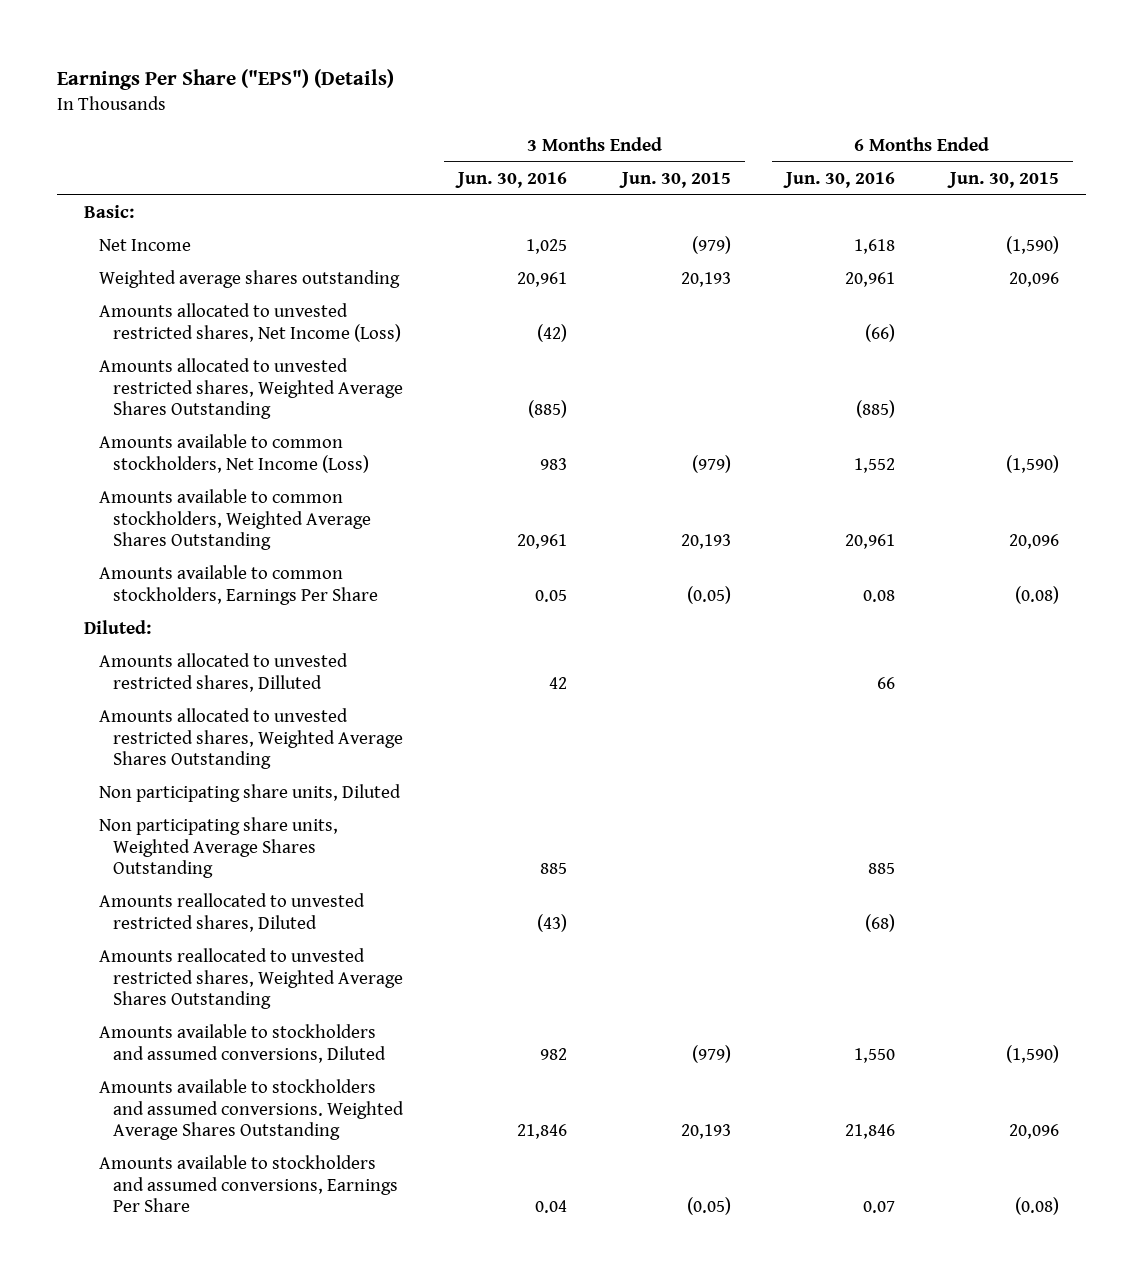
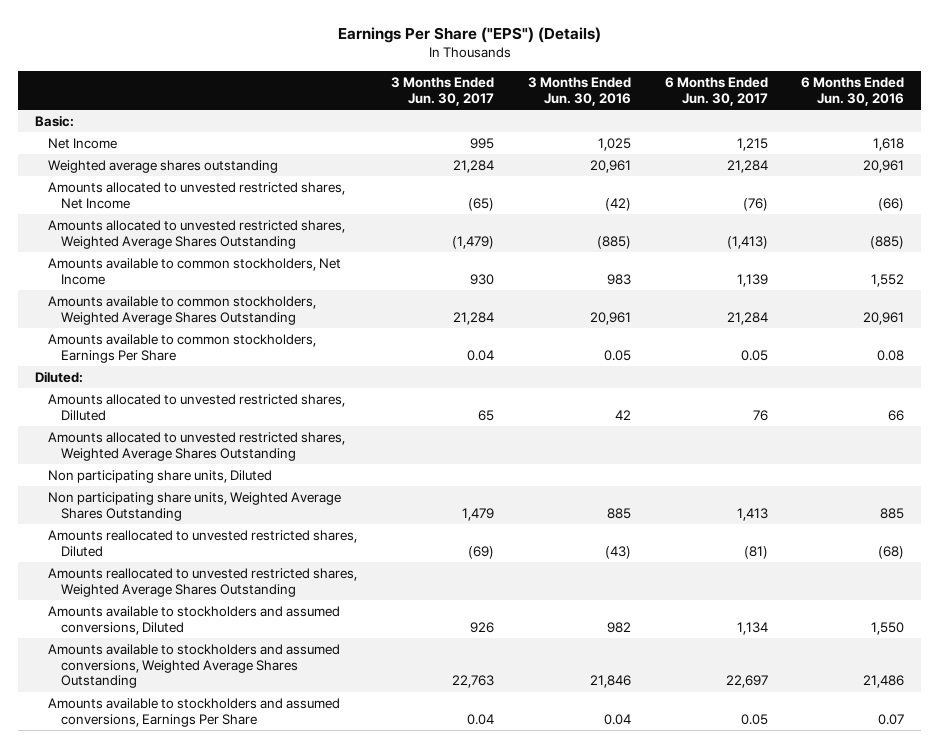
[619,171,732,188] Jun. 30, 2015 -> none
[946,171,1059,188] Jun. 30, 2015 -> none
none -> [391,76,495,106] 3 Months Ended Jun. 30, 2017
none -> [664,76,768,106] 6 Months Ended Jun. 30, 2017
[98,303,402,342] Amounts allocated to unvested restricted shares, Net Income (Loss) -> [48,182,346,209] Amounts allocated to unvested restricted shares, Net Income
[98,434,370,473] Amounts available to common stockholders, Net Income (Loss) -> [48,258,342,285] Amounts available to common stockholders, Net Income
[98,1079,405,1141] Amounts available to stockholders and assumed conversions. Weighted Average Shares Outstanding -> [48,644,341,689] Amounts available to stockholders and assumed conversions, Weighted Average Shares Outstanding
[844,1124,895,1140] 21,846 -> [863,675,905,689] 21,486

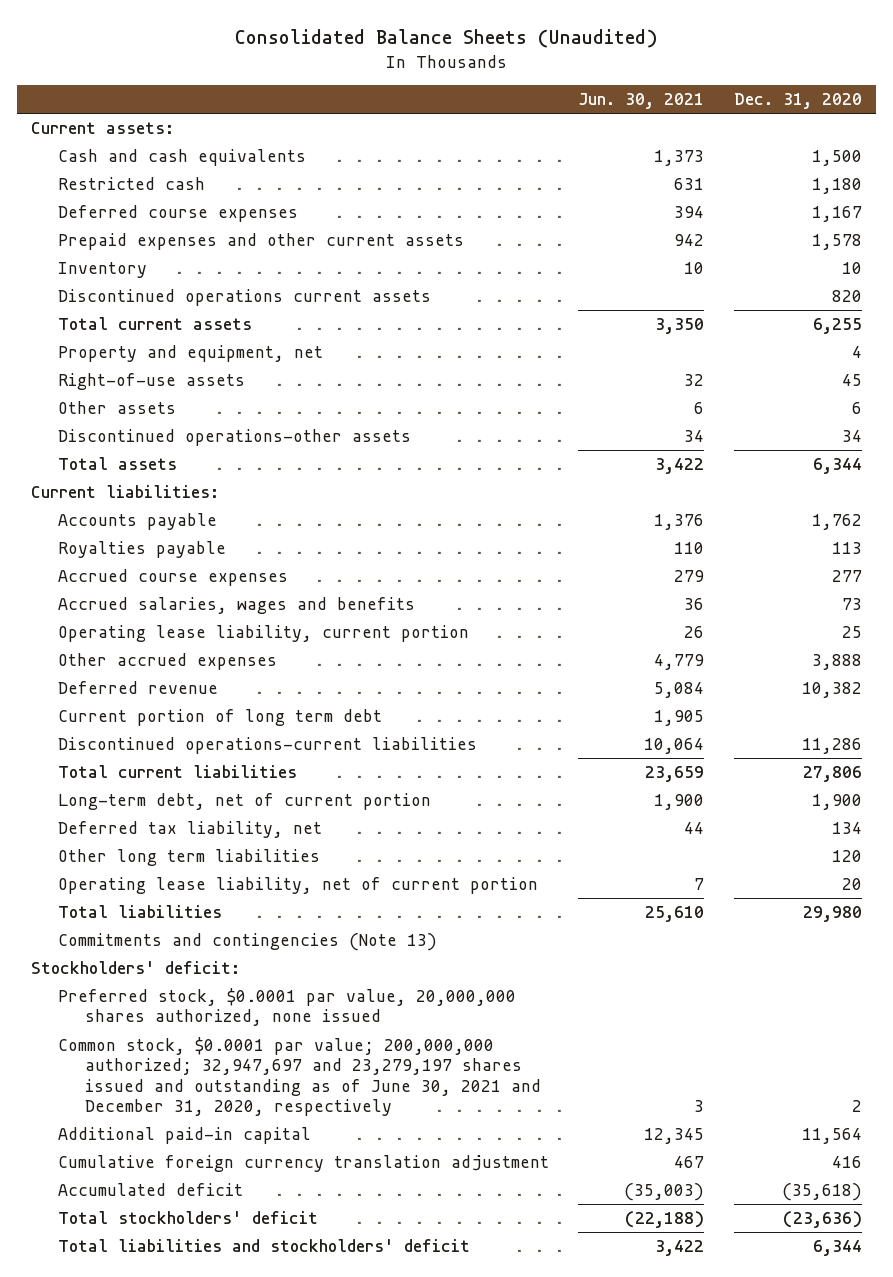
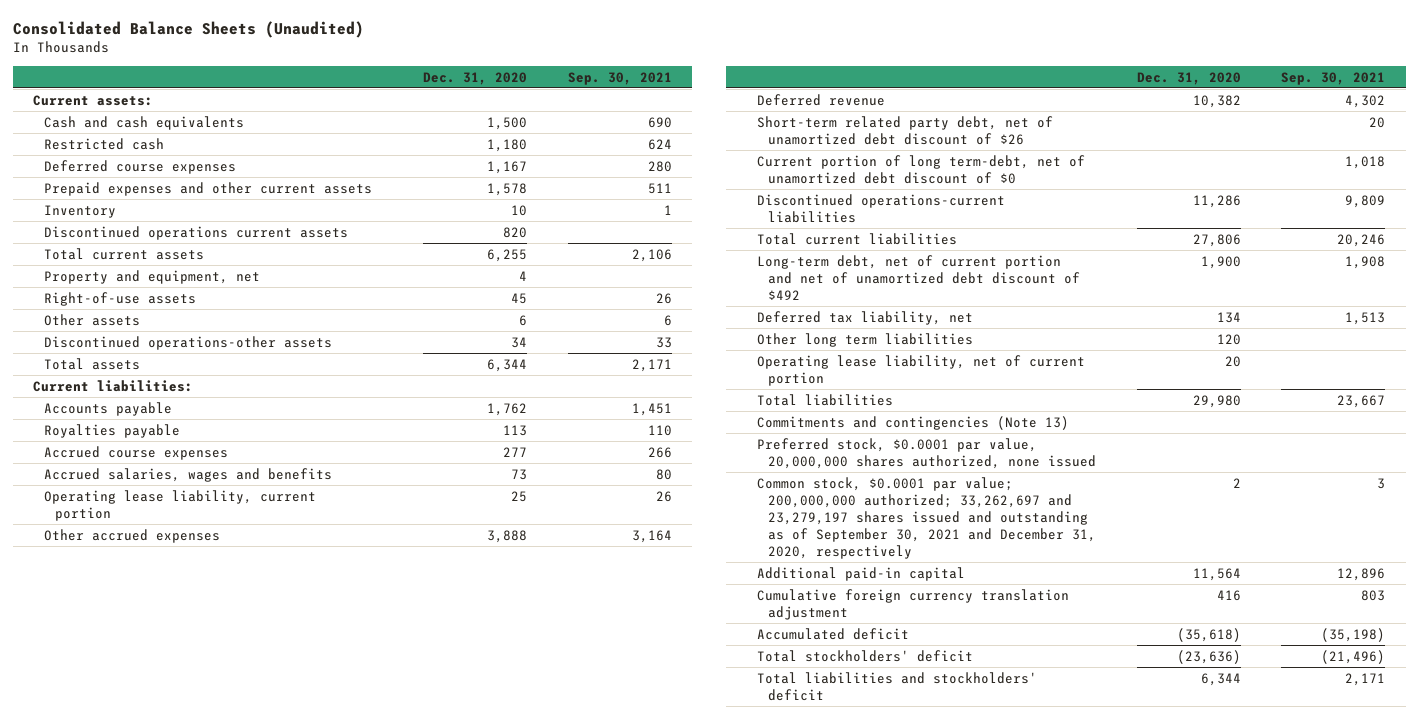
[578,93,705,110] Jun. 30, 2021 -> none
none -> [568,71,673,85] Sep. 30, 2021
none -> [757,115,1054,145] Short-term related party debt, net of unamortized debt discount of $26
[58,709,383,727] Current portion of long term debt -> [757,154,1086,184] Current portion of long term-debt, net of unamortized debt discount of $0
[58,793,432,811] Long-term debt, net of current portion -> [757,254,1081,300] Long-term debt, net of current portion and net of unamortized debt discount of $492
[31,961,241,975] Stockholders' deficit: -> none
[58,1037,541,1117] Common stock, $0.0001 par value; 200,000,000 authorized; 32,947,697 and 23,279,197 shares issued and outstanding as of June 30, 2021 and December 31, 2020, respectively -> [757,476,1097,559] Common stock, $0.0001 par value; 200,000,000 authorized; 33,262,697 and 23,279,197 shares issued and outstanding as of September 30, 2021 and December 31, 2020, respectively

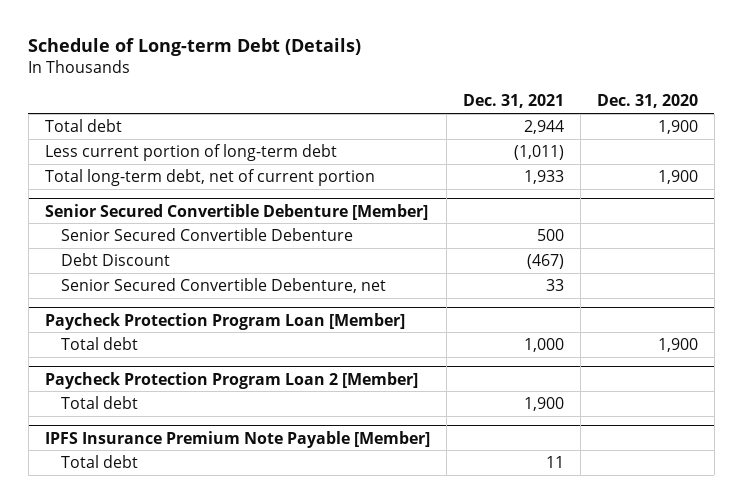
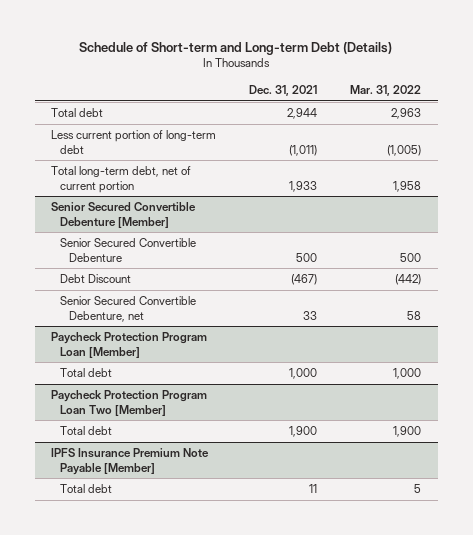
[28,38,362,57] Schedule of Long-term Debt (Details) -> [79,42,393,56] Schedule of Short-term and Long-term Debt (Details)
[596,94,698,109] Dec. 31, 2020 -> none
none -> [350,84,422,96] Mar. 31, 2022
[44,371,418,389] Paycheck Protection Program Loan 2 [Member] -> [51,390,208,416] Paycheck Protection Program Loan Two [Member]

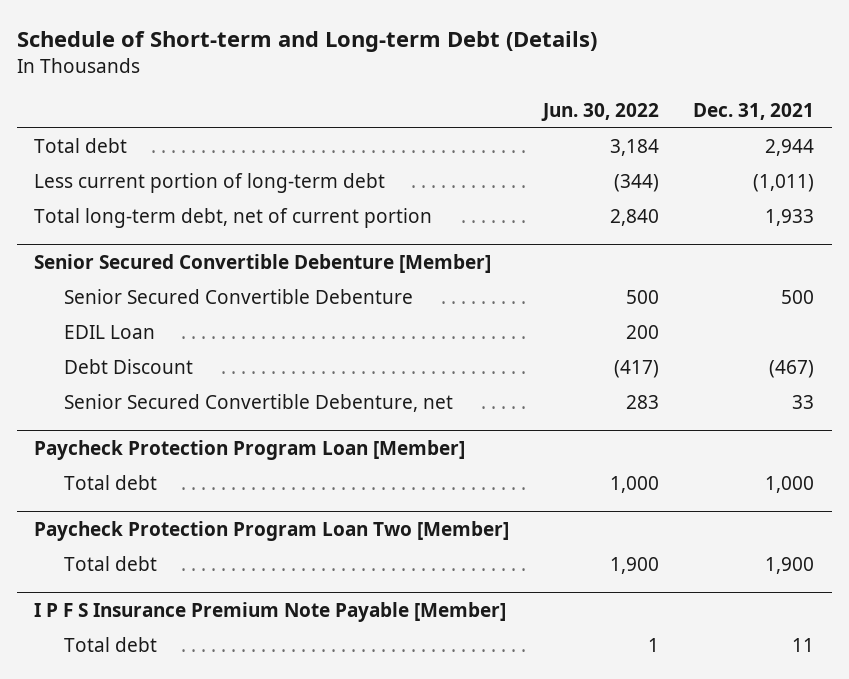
[350,84,422,96] Mar. 31, 2022 -> none
none -> [541,102,660,121] Jun. 30, 2022
none -> [64,324,156,339] EDIL Loan
[51,448,210,475] IPFS Insurance Premium Note Payable [Member] -> [34,601,507,622] I P F S Insurance Premium Note Payable [Member]

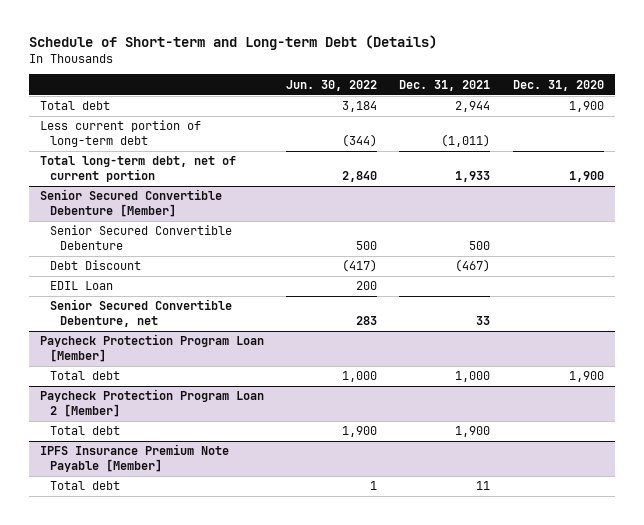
none -> [512,79,604,91] Dec. 31, 2020
[64,324,156,339] EDIL Loan -> [49,281,113,291] EDIL Loan
[34,520,510,541] Paycheck Protection Program Loan Two [Member] -> [40,389,265,417] Paycheck Protection Program Loan 2 [Member]
[34,601,507,622] I P F S Insurance Premium Note Payable [Member] -> [40,444,230,472] IPFS Insurance Premium Note Payable [Member]

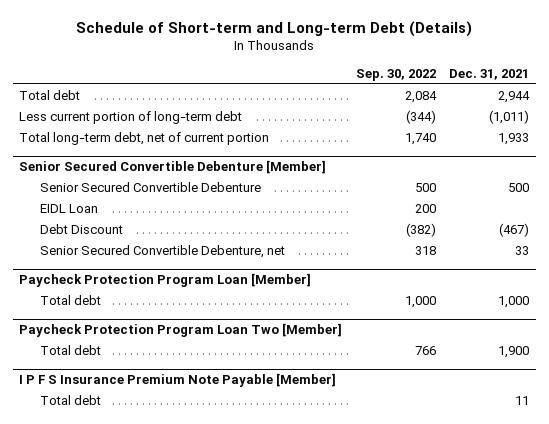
[286,79,378,91] Jun. 30, 2022 -> none
[512,79,604,91] Dec. 31, 2020 -> none
none -> [355,69,436,82] Sep. 30, 2022
none -> [39,203,98,213] EIDL Loan
[49,281,113,291] EDIL Loan -> none
[40,389,265,417] Paycheck Protection Program Loan 2 [Member] -> [19,323,343,338] Paycheck Protection Program Loan Two [Member]
[40,444,230,472] IPFS Insurance Premium Note Payable [Member] -> [19,373,337,388] I P F S Insurance Premium Note Payable [Member]

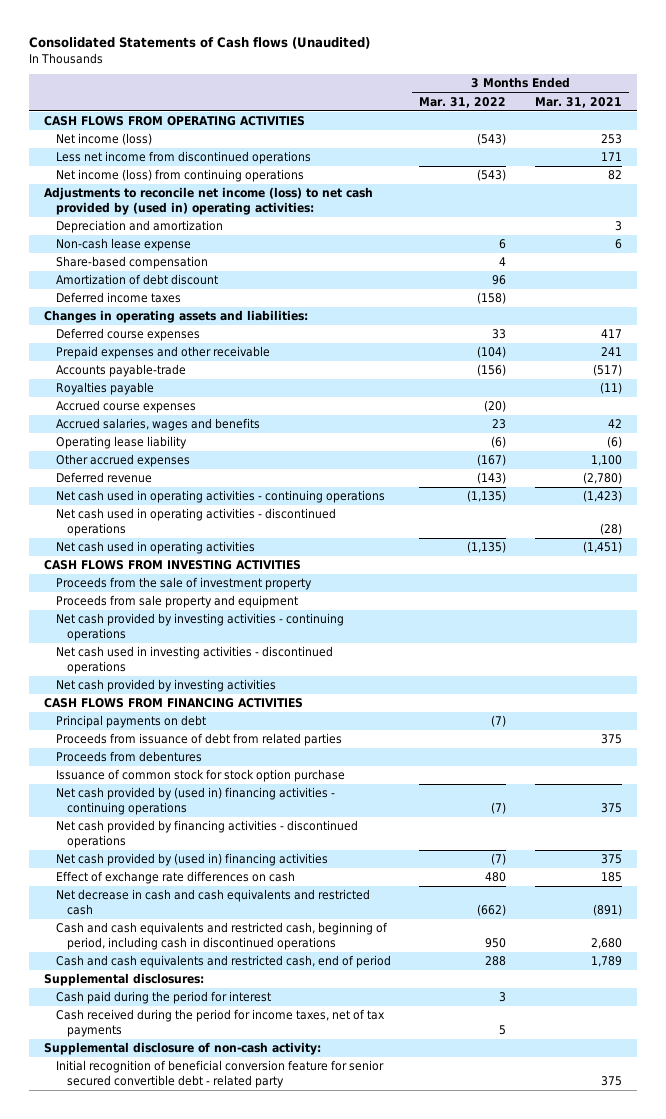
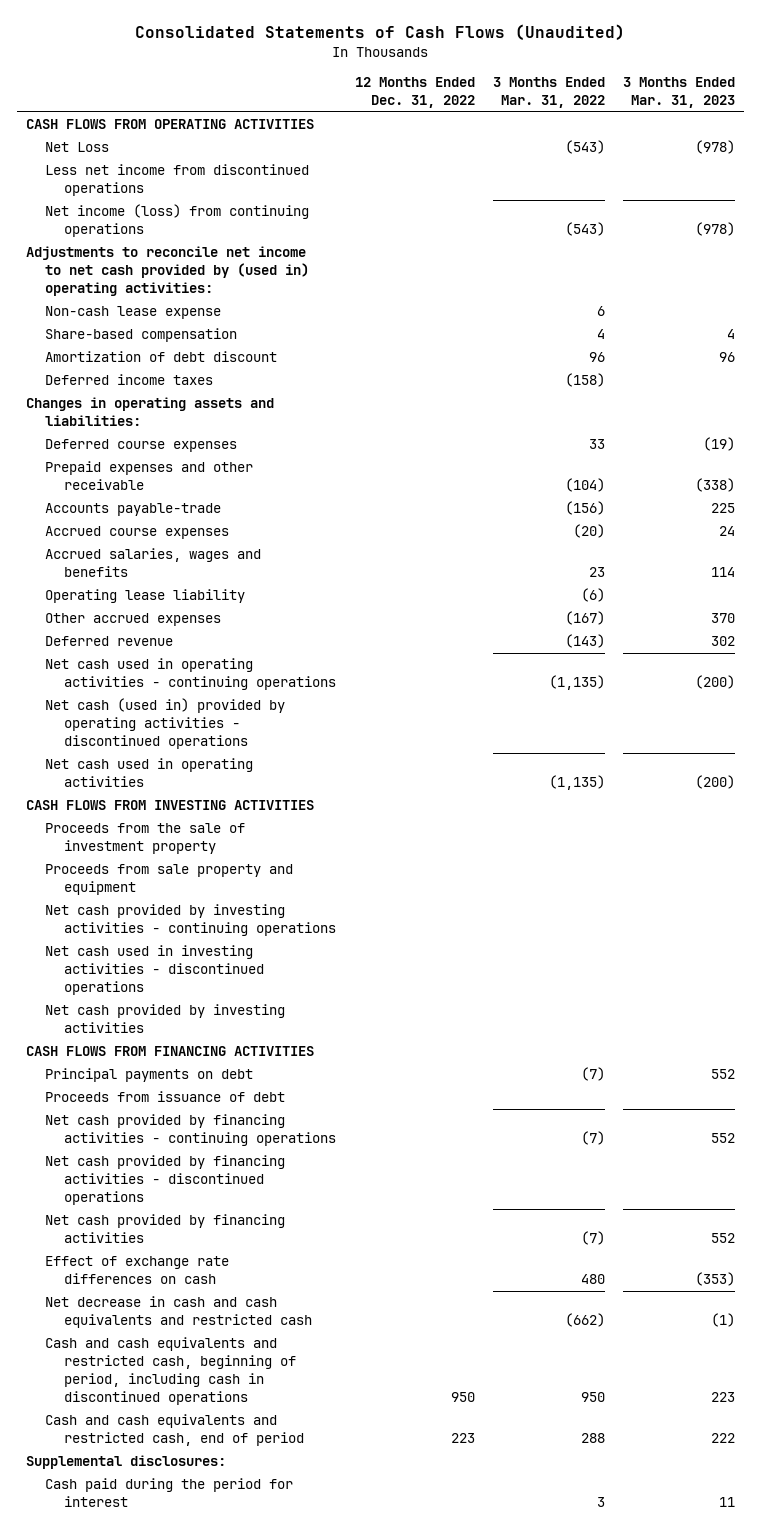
[29,37,371,50] Consolidated Statements of Cash flows (Unaudited) -> [135,24,626,41] Consolidated Statements of Cash Flows (Unaudited)
[535,96,623,108] Mar. 31, 2021 -> none
none -> [354,77,475,109] 12 Months Ended Dec. 31, 2022
none -> [622,77,735,109] 3 Months Ended Mar. 31, 2023
[55,133,152,146] Net income (loss) -> [45,142,110,153] Net Loss
[55,220,223,234] Depreciation and amortization -> none
[43,187,373,216] Adjustments to reconcile net income (loss) to net cash provided by (used in) operating activities: -> [25,246,310,297] Adjustments to reconcile net income to net cash provided by (used in) operating activities:
[55,382,154,396] Royalties payable -> none
[55,508,336,537] Net cash used in operating activities - discontinued operations -> [45,698,286,750] Net cash (used in) provided by operating activities - discontinued operations
[55,733,342,747] Proceeds from issuance of debt from related parties -> none
[55,769,345,783] Issuance of common stock for stock option purchase -> none
[55,751,202,763] Proceeds from debentures -> [45,1091,286,1103] Proceeds from issuance of debt
[55,787,335,816] Net cash provided by (used in) financing activities - continuing operations -> [45,1114,337,1147] Net cash provided by financing activities - continuing operations
[55,853,328,867] Net cash provided by (used in) financing activities -> [45,1214,286,1244] Net cash provided by financing activities
[55,1009,385,1038] Cash received during the period for income taxes, net of tax payments -> none
[43,1042,321,1056] Supplemental disclosure of non-cash activity: -> none
[55,1060,384,1089] Initial recognition of beneficial conversion feature for senior secured convertible debt - related party -> none

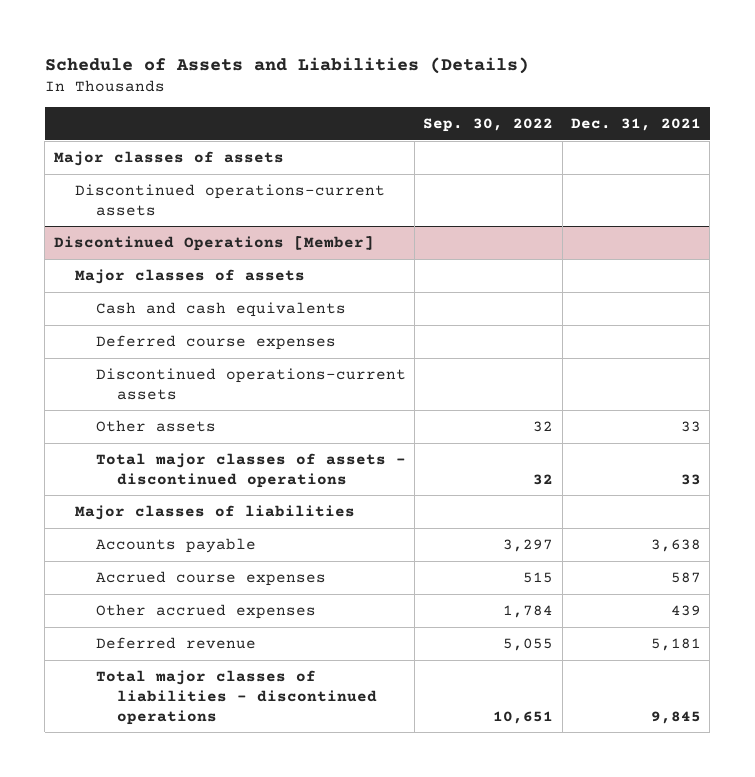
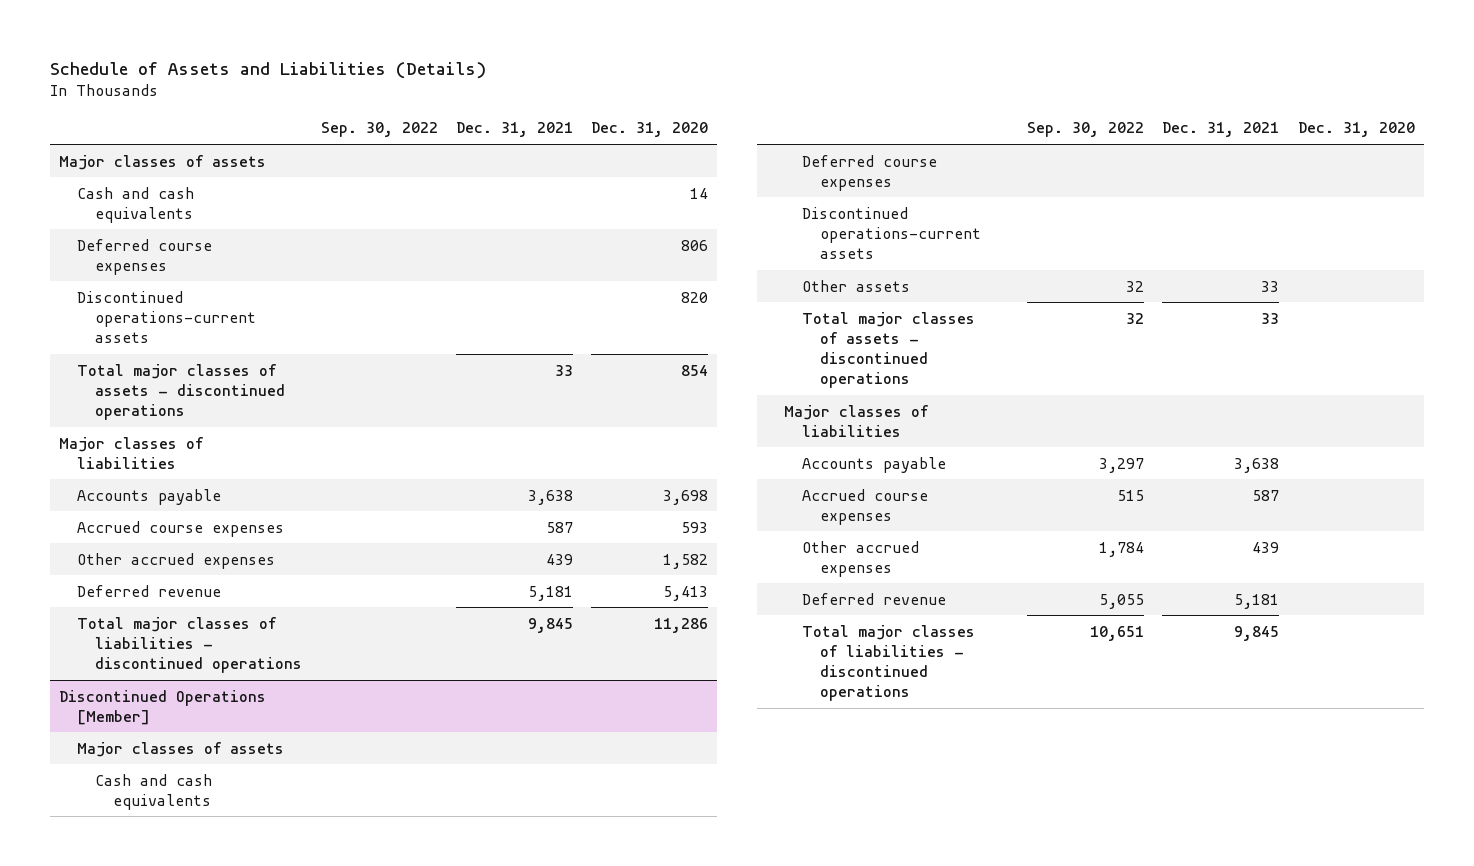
none -> [590,122,708,138] Dec. 31, 2020
none -> [77,186,195,223] Cash and cash equivalents
none -> [77,238,213,275] Deferred course expenses
none -> [77,363,286,420] Total major classes of assets - discontinued operations
none -> [59,436,205,469] Major classes of liabilities
none -> [77,488,222,505] Accounts payable
none -> [77,520,285,537] Accrued course expenses
none -> [77,552,276,569] Other accrued expenses
none -> [77,584,222,597] Deferred revenue
none -> [77,616,303,673] Total major classes of liabilities - discontinued operations

